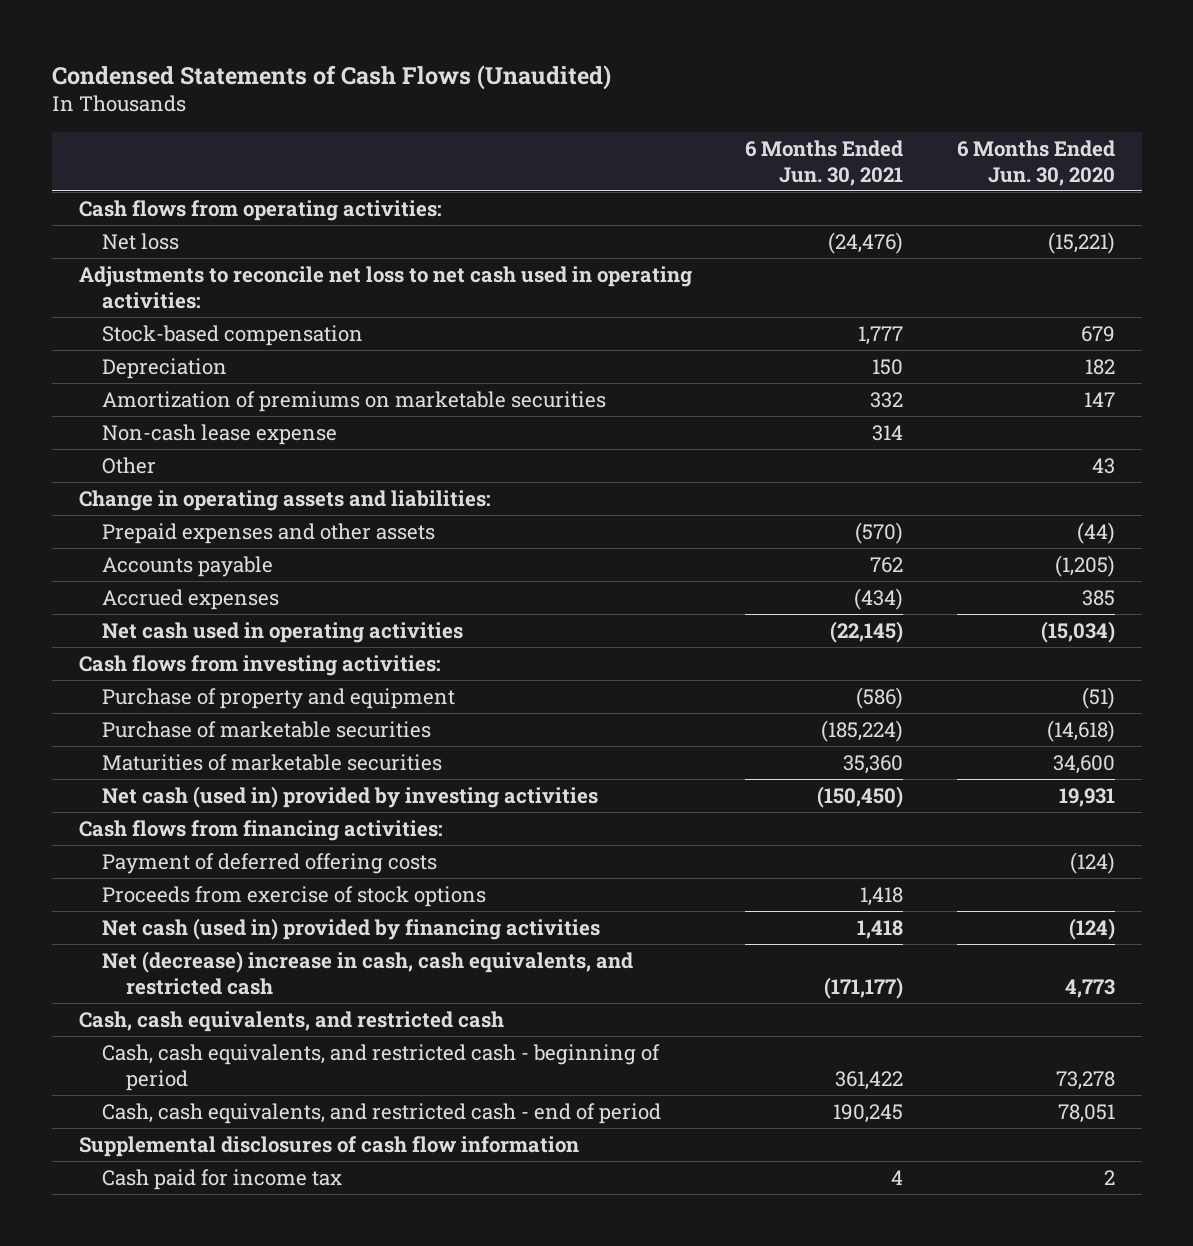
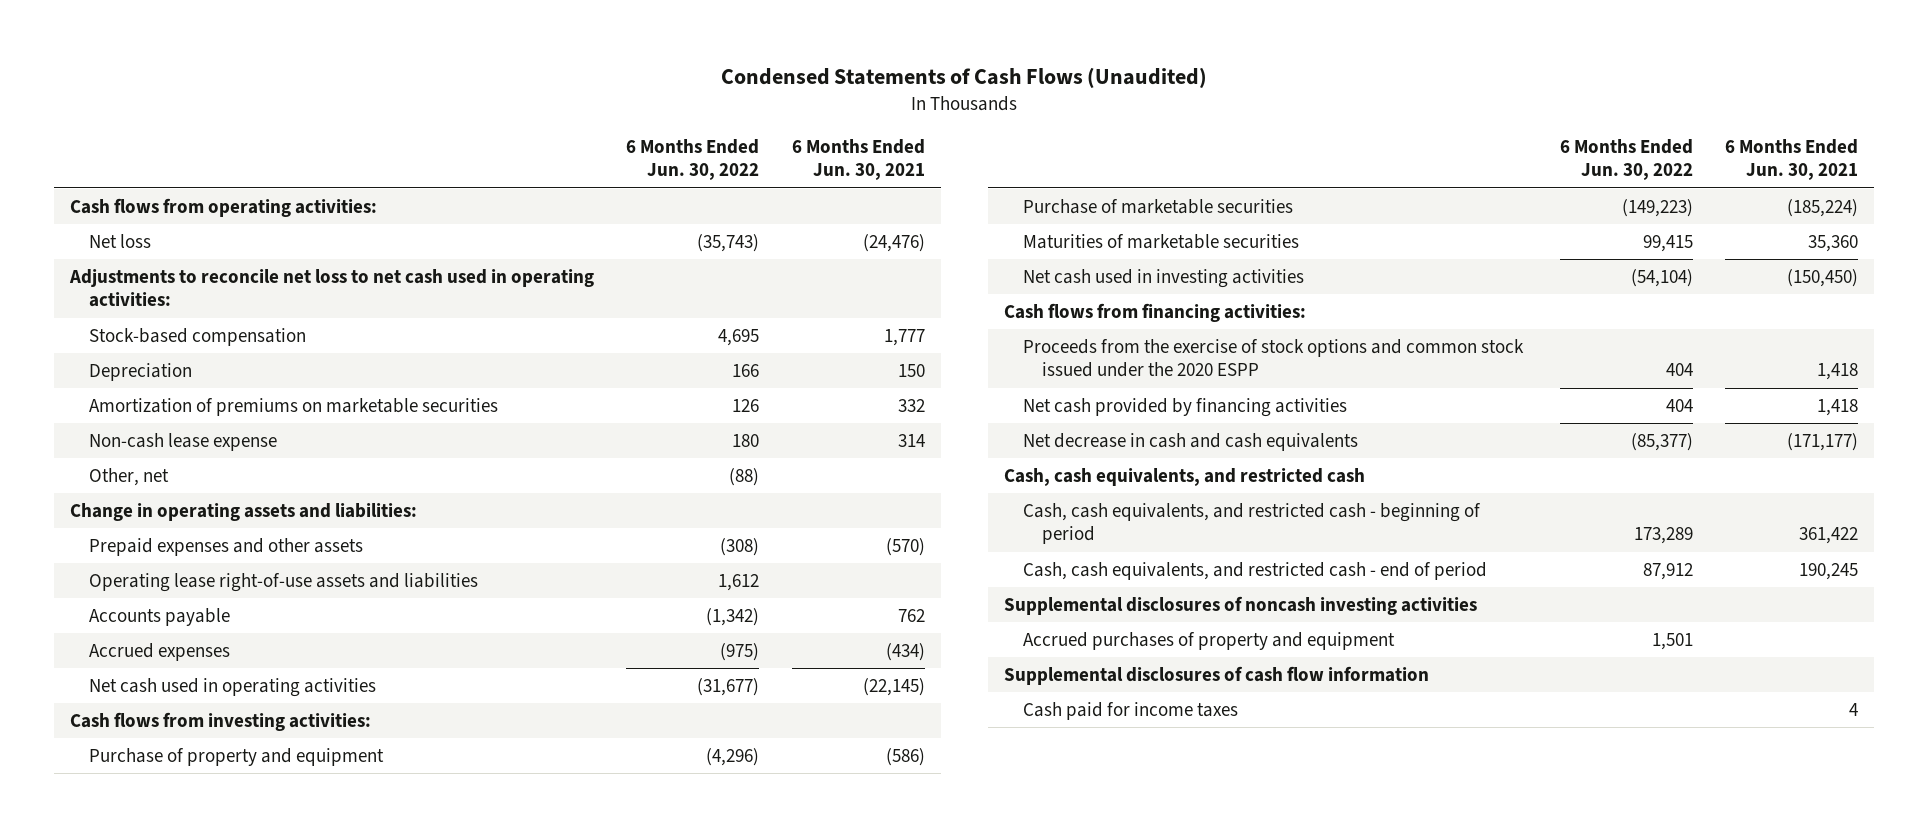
[956,140,1115,186] 6 Months Ended Jun. 30, 2020 -> none
none -> [626,138,760,181] 6 Months Ended Jun. 30, 2022
[102,457,157,475] Other -> [89,468,170,487] Other, net
none -> [89,573,479,593] Operating lease right-of-use assets and liabilities
[102,786,599,809] Net cash (used in) provided by investing activities -> [1022,269,1304,289] Net cash used in investing activities
[102,853,438,875] Payment of deferred offering costs -> none
[102,886,487,908] Proceeds from exercise of stock options -> [1022,339,1524,378] Proceeds from the exercise of stock options and common stock issued under the 2020 ESPP
[102,918,601,941] Net cash (used in) provided by financing activities -> [1022,398,1347,418] Net cash provided by financing activities
[102,951,634,995] Net (decrease) increase in cash, cash equivalents, and restricted cash -> [1022,433,1358,452] Net decrease in cash and cash equivalents
none -> [1004,596,1478,616] Supplemental disclosures of noncash investing activities
none -> [1022,632,1395,651] Accrued purchases of property and equipment
[102,1169,343,1191] Cash paid for income tax -> [1022,702,1238,721] Cash paid for income taxes

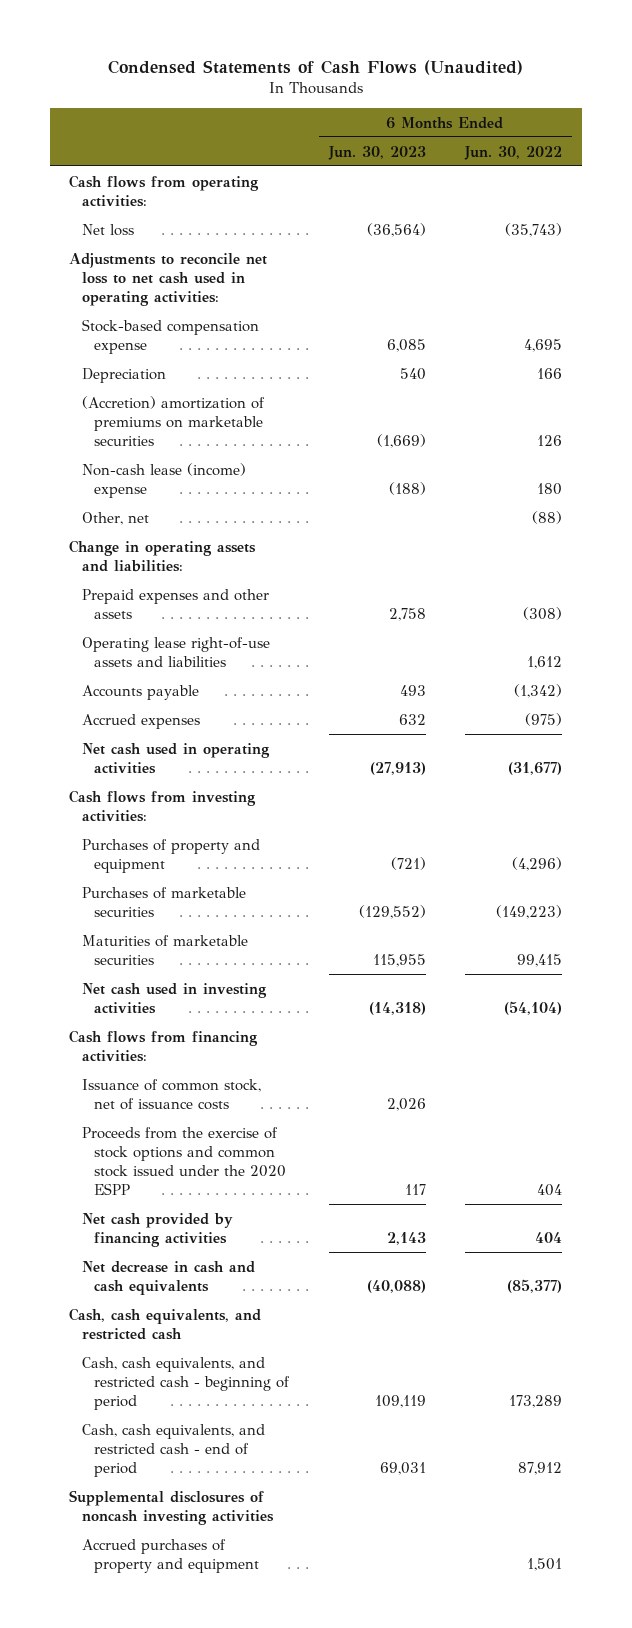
[791,138,925,181] 6 Months Ended Jun. 30, 2021 -> none
none -> [327,145,426,160] Jun. 30, 2023
[89,328,307,347] Stock-based compensation -> [81,318,259,354] Stock-based compensation expense
[89,398,499,417] Amortization of premiums on marketable securities -> [81,395,265,446] (Accretion) amortization of premiums on marketable securities
[89,433,278,452] Non-cash lease expense -> [81,462,246,498] Non-cash lease (income) expense
[89,748,385,767] Purchase of property and equipment -> [81,838,260,873] Purchases of property and equipment
[1022,199,1293,215] Purchase of marketable securities -> [81,886,246,917] Purchases of marketable securities
none -> [81,1078,261,1110] Issuance of common stock, net of issuance costs
[1004,666,1430,686] Supplemental disclosures of cash flow information -> none
[1022,702,1238,721] Cash paid for income taxes -> none

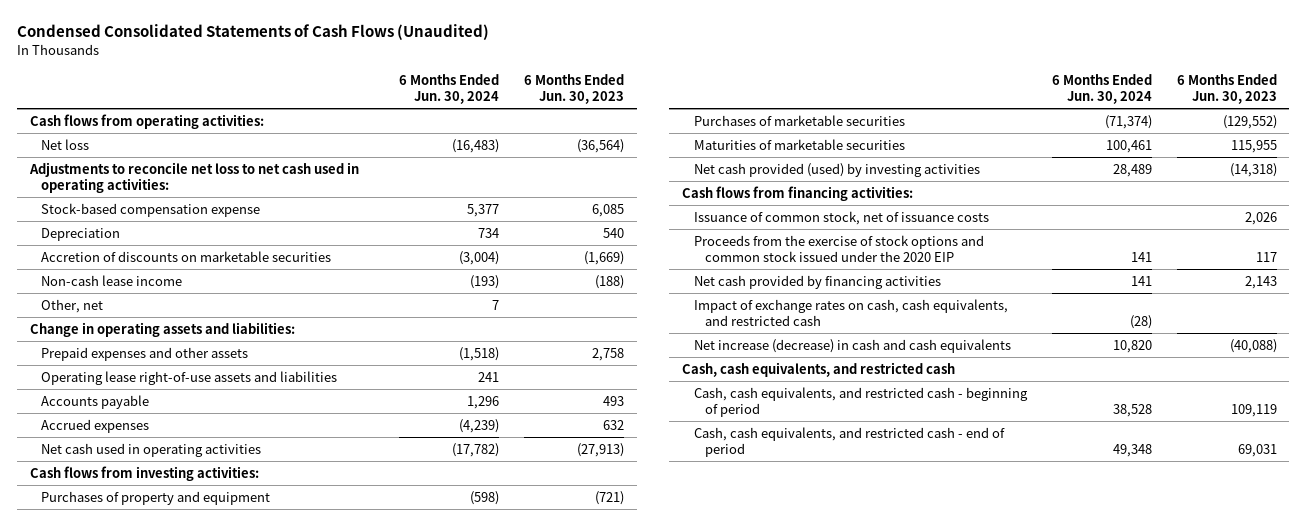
[107,59,523,75] Condensed Statements of Cash Flows (Unaudited) -> [17,24,490,41] Condensed Consolidated Statements of Cash Flows (Unaudited)
[464,145,563,160] Jun. 30, 2022 -> none
none -> [399,73,500,104] 6 Months Ended Jun. 30, 2024
[81,395,265,446] (Accretion) amortization of premiums on marketable securities -> [41,250,332,262] Accretion of discounts on marketable securities
[81,462,246,498] Non-cash lease (income) expense -> [41,274,183,286] Non-cash lease income
[81,982,267,1014] Net cash used in investing activities -> [693,162,980,177] Net cash provided (used) by investing activities
[81,1126,286,1196] Proceeds from the exercise of stock options and common stock issued under the 2020 ESPP -> [693,234,984,262] Proceeds from the exercise of stock options and common stock issued under the 2020 EIP
none -> [693,298,1008,326] Impact of exchange rates on cash, cash equivalents, and restricted cash
[81,1260,255,1295] Net decrease in cash and cash equivalents -> [693,338,1011,353] Net increase (decrease) in cash and cash equivalents
[69,1489,274,1525] Supplemental disclosures of noncash investing activities -> none
[81,1538,259,1573] Accrued purchases of property and equipment -> none

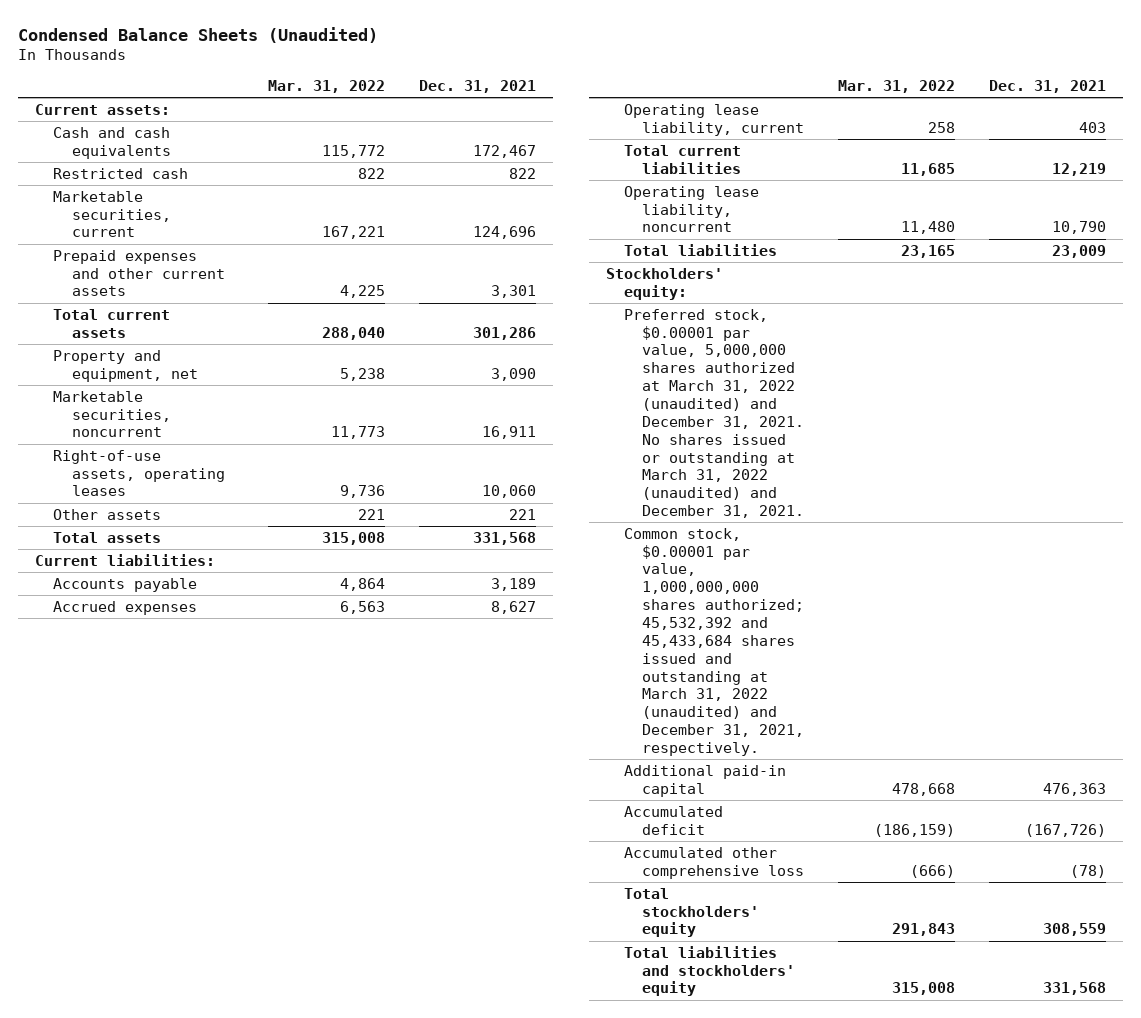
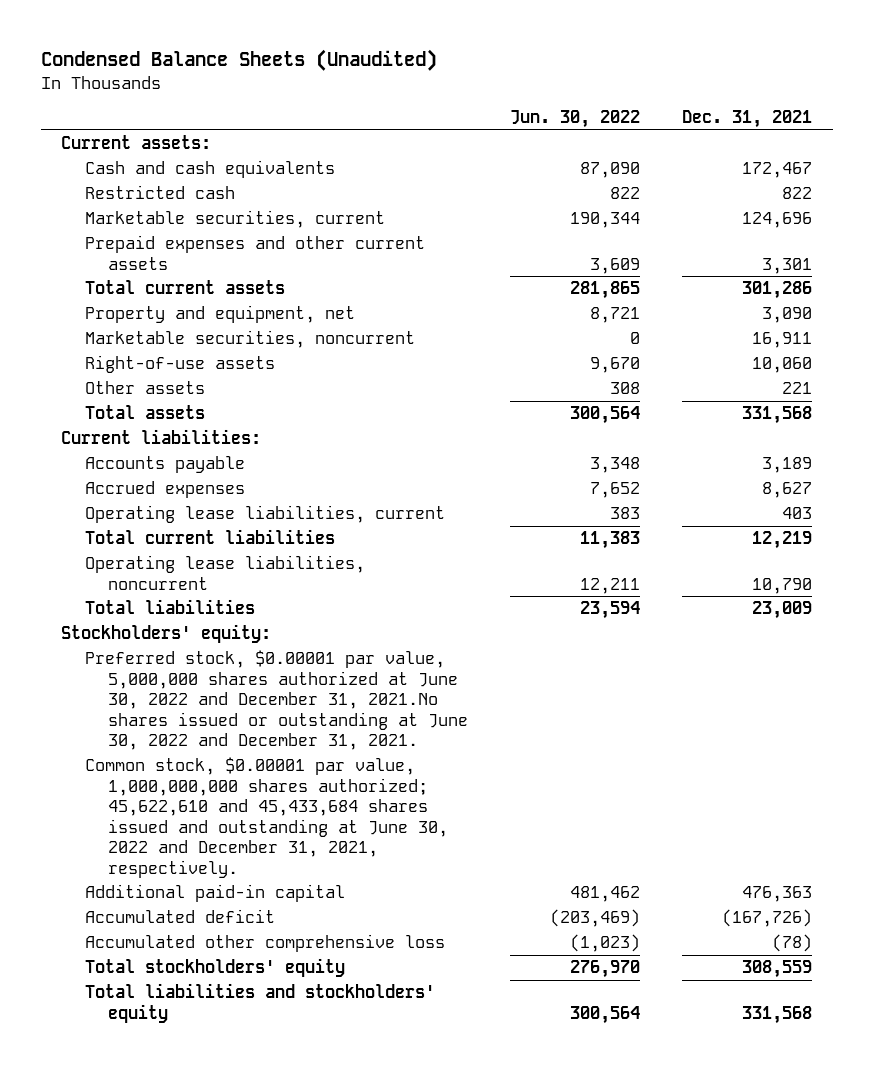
[267,80,385,94] Mar. 31, 2022 -> none
none -> [510,110,641,129] Jun. 30, 2022
[53,449,225,497] Right-of-use assets, operating leases -> [84,355,275,374] Right-of-use assets
[623,103,804,136] Operating lease liability, current -> [84,505,445,524] Operating lease liabilities, current
[623,185,759,233] Operating lease liability, noncurrent -> [84,555,365,590] Operating lease liabilities, noncurrent
[623,308,804,519] Preferred stock, $0.00001 par value, 5,000,000 shares authorized at March 31, 2022 (unaudited) and December 31, 2021. No shares issued or outstanding at March 31, 2022 (unaudited) and December 31, 2021. -> [84,650,469,751] Preferred stock, $0.00001 par value, 5,000,000 shares authorized at June 30, 2022 and December 31, 2021.No shares issued or outstanding at June 30, 2022 and December 31, 2021.
[623,527,804,757] Common stock, $0.00001 par value, 1,000,000,000 shares authorized; 45,532,392 and 45,433,684 shares issued and outstanding at March 31, 2022 (unaudited) and December 31, 2021, respectively. -> [84,757,449,878] Common stock, $0.00001 par value, 1,000,000,000 shares authorized; 45,622,610 and 45,433,684 shares issued and outstanding at June 30, 2022 and December 31, 2021, respectively.

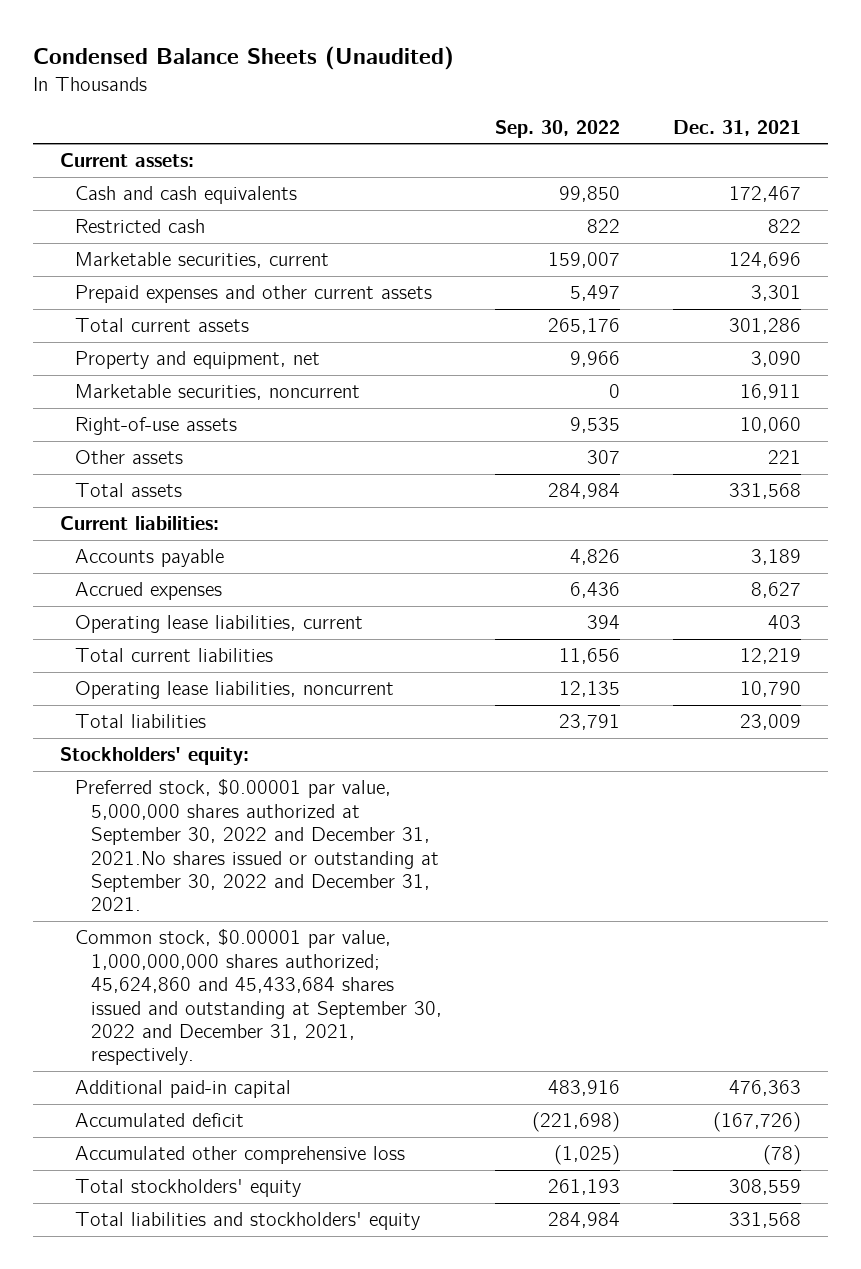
[510,110,641,129] Jun. 30, 2022 -> none
none -> [495,119,621,138] Sep. 30, 2022
[84,650,469,751] Preferred stock, $0.00001 par value, 5,000,000 shares authorized at June 30, 2022 and December 31, 2021.No shares issued or outstanding at June 30, 2022 and December 31, 2021. -> [75,779,440,912] Preferred stock, $0.00001 par value, 5,000,000 shares authorized at September 30, 2022 and December 31, 2021.No shares issued or outstanding at September 30, 2022 and December 31, 2021.
[84,757,449,878] Common stock, $0.00001 par value, 1,000,000,000 shares authorized; 45,622,610 and 45,433,684 shares issued and outstanding at June 30, 2022 and December 31, 2021, respectively. -> [75,929,443,1066] Common stock, $0.00001 par value, 1,000,000,000 shares authorized; 45,624,860 and 45,433,684 shares issued and outstanding at September 30, 2022 and December 31, 2021, respectively.

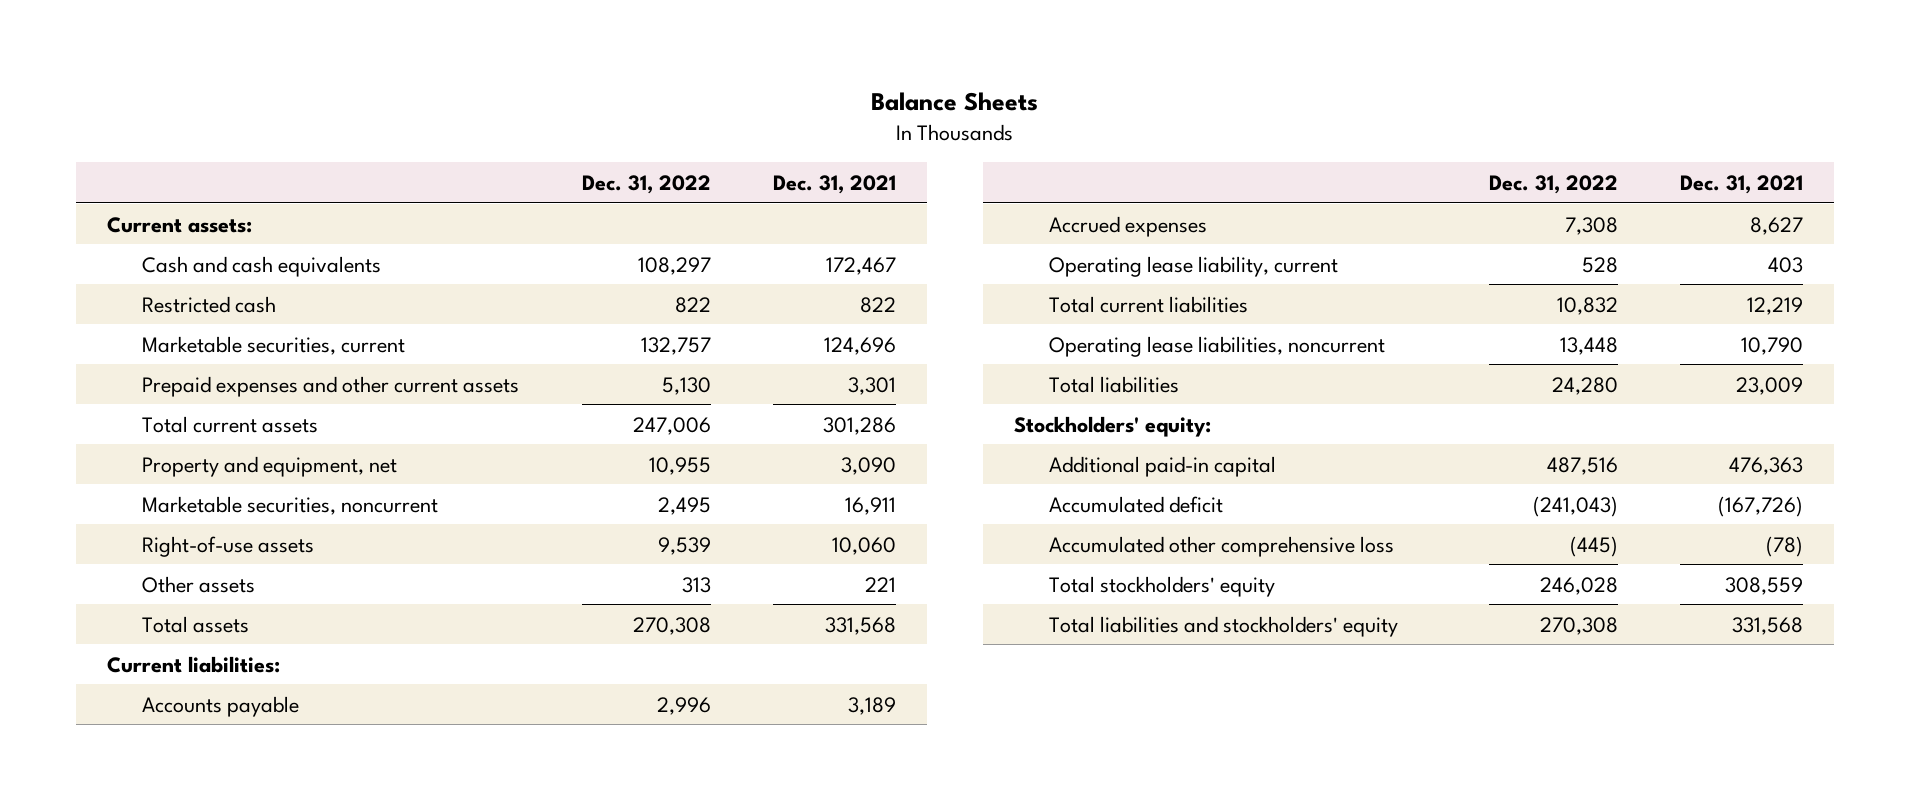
[33,45,455,70] Condensed Balance Sheets (Unaudited) -> [871,92,1039,112] Balance Sheets
[495,119,621,138] Sep. 30, 2022 -> none
none -> [581,174,711,194] Dec. 31, 2022
[75,615,364,634] Operating lease liabilities, current -> [1049,255,1339,277] Operating lease liability, current
[75,779,440,912] Preferred stock, $0.00001 par value, 5,000,000 shares authorized at September 30, 2022 and December 31, 2021.No shares issued or outstanding at September 30, 2022 and December 31, 2021. -> none
[75,929,443,1066] Common stock, $0.00001 par value, 1,000,000,000 shares authorized; 45,624,860 and 45,433,684 shares issued and outstanding at September 30, 2022 and December 31, 2021, respectively. -> none

